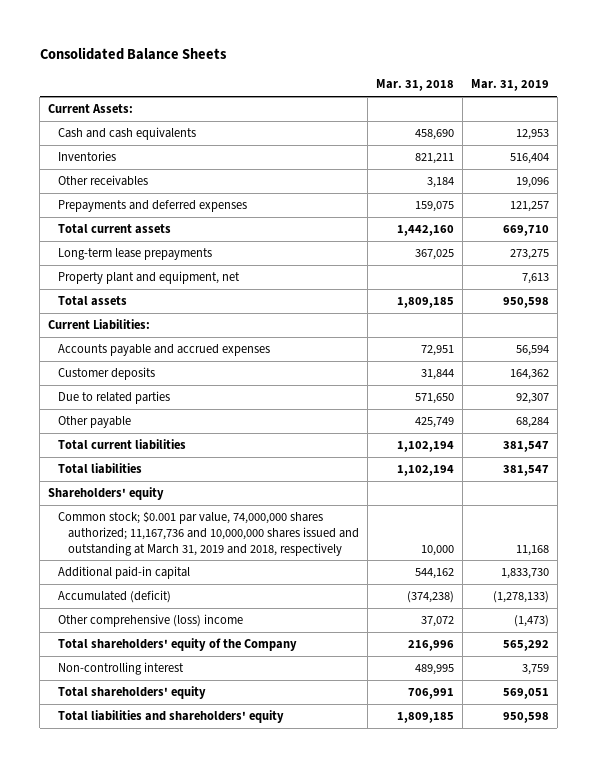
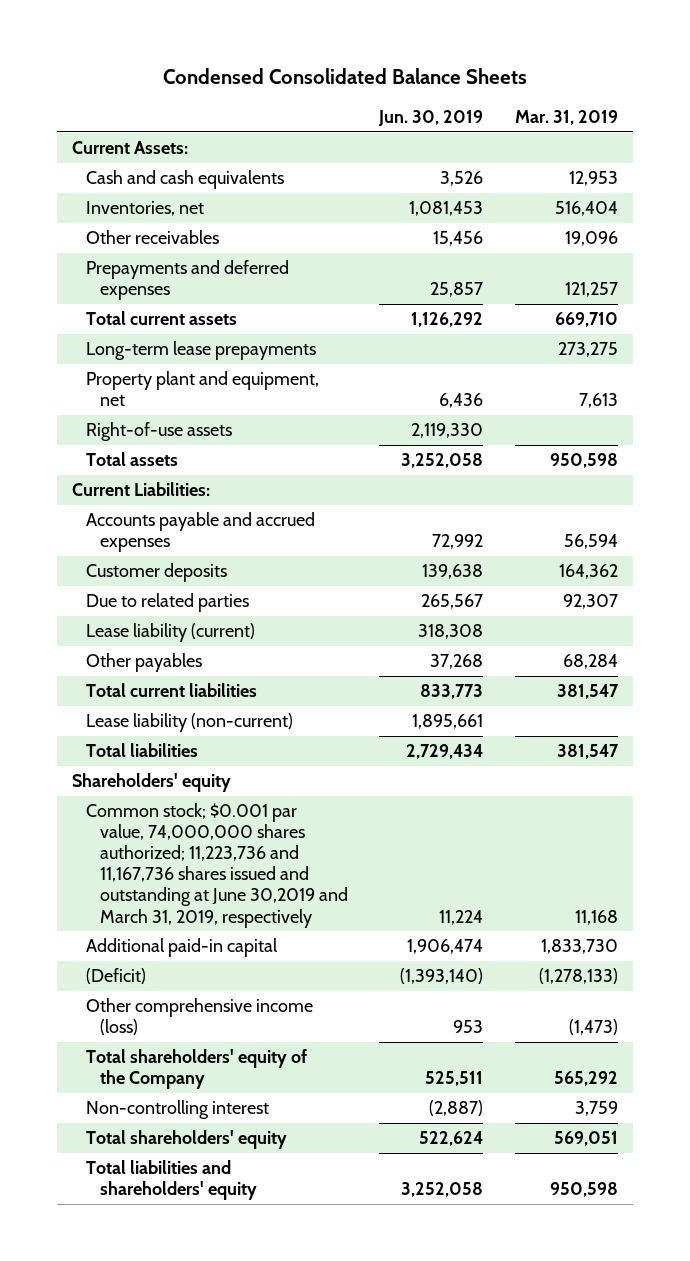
[39,47,227,61] Consolidated Balance Sheets -> [162,68,527,85] Condensed Consolidated Balance Sheets
[376,79,455,92] Mar. 31, 2018 -> none
none -> [378,110,484,127] Jun. 30, 2019
[58,151,117,162] Inventories -> [86,201,205,217] Inventories, net
none -> [86,422,233,442] Right-of-use assets
none -> [86,623,256,643] Lease liability (current)
[58,416,132,429] Other payable -> [86,653,203,673] Other payables
none -> [86,713,294,733] Lease liability (non-current)
[58,511,360,556] Common stock; $0.001 par value, 74,000,000 shares authorized; 11,167,736 and 10,000,000 shares issued and outstanding at March 31, 2019 and 2018, respectively -> [86,803,349,928] Common stock; $0.001 par value, 74,000,000 shares authorized; 11,223,736 and 11,167,736 shares issued and outstanding at June 30,2019 and March 31, 2019, respectively
[58,590,172,604] Accumulated (deficit) -> [86,968,147,985] (Deficit)
[58,614,244,628] Other comprehensive (loss) income -> [86,998,314,1036] Other comprehensive income (loss)

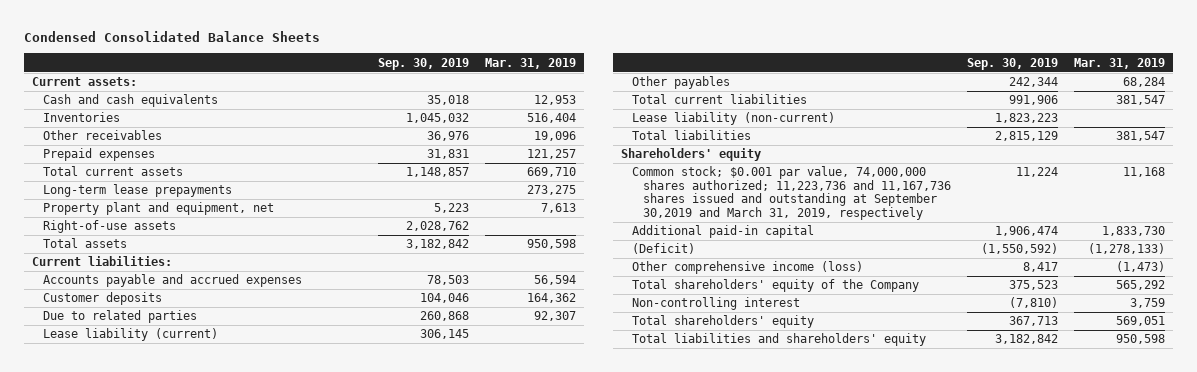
[378,110,484,127] Jun. 30, 2019 -> none
none -> [378,57,470,70] Sep. 30, 2019
[72,141,189,155] Current Assets: -> [32,77,138,87] Current assets:
[86,201,205,217] Inventories, net -> [43,112,121,123] Inventories
[86,260,290,301] Prepayments and deferred expenses -> [43,148,156,162] Prepaid expenses
[72,482,211,497] Current Liabilities: -> [32,256,173,267] Current liabilities:
[86,803,349,928] Common stock; $0.001 par value, 74,000,000 shares authorized; 11,223,736 and 11,167,736 shares issued and outstanding at June 30,2019 and March 31, 2019, respectively -> [631,166,951,220] Common stock; $0.001 par value, 74,000,000 shares authorized; 11,223,736 and 11,167,736 shares issued and outstanding at September 30,2019 and March 31, 2019, respectively

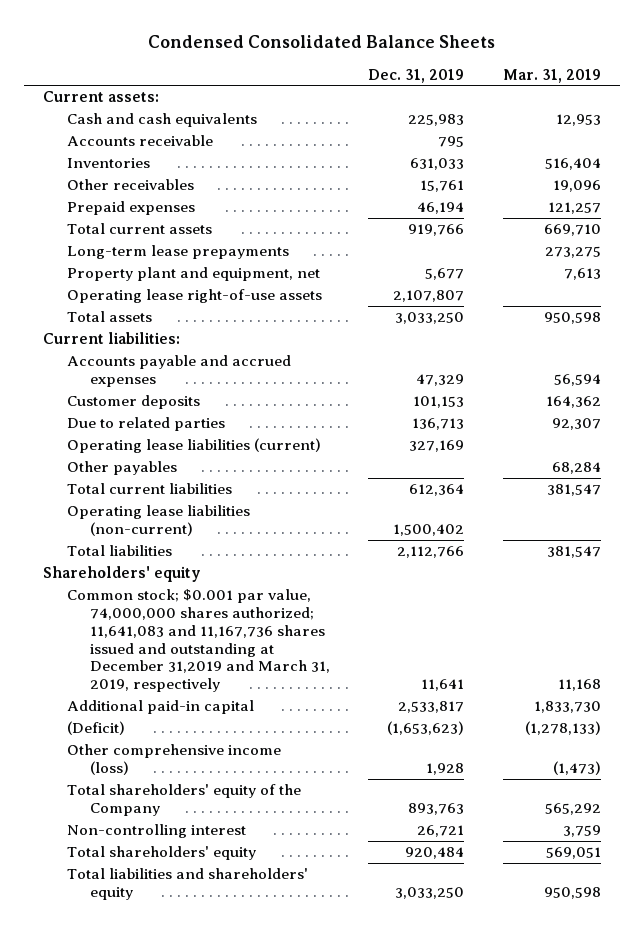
[378,57,470,70] Sep. 30, 2019 -> none
none -> [368,68,465,83] Dec. 31, 2019
none -> [66,135,213,147] Accounts receivable
[43,220,177,234] Right-of-use assets -> [66,289,322,304] Operating lease right-of-use assets
[43,328,219,342] Lease liability (current) -> [66,438,321,454] Operating lease liabilities (current)
[631,112,835,126] Lease liability (non-current) -> [66,505,250,537] Operating lease liabilities (non-current)
[631,166,951,220] Common stock; $0.001 par value, 74,000,000 shares authorized; 11,223,736 and 11,167,736 shares issued and outstanding at September 30,2019 and March 31, 2019, respectively -> [66,589,331,692] Common stock; $0.001 par value, 74,000,000 shares authorized; 11,641,083 and 11,167,736 shares issued and outstanding at December 31,2019 and March 31, 2019, respectively

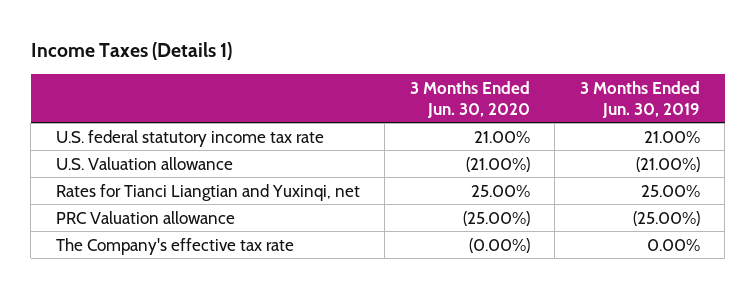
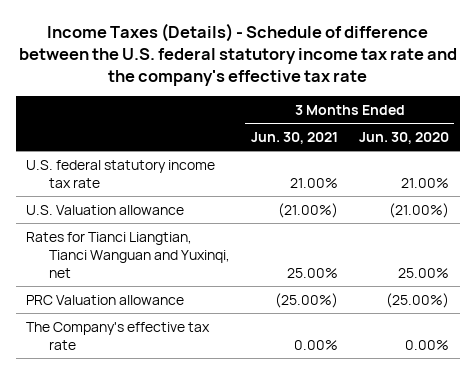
[30,42,232,61] Income Taxes (Details 1) -> [18,22,457,86] Income Taxes (Details) - Schedule of difference between the U.S. federal statutory income tax rate and the company's effective tax rate
[579,81,700,118] 3 Months Ended Jun. 30, 2019 -> none
none -> [250,131,338,144] Jun. 30, 2021
[55,183,360,201] Rates for Tianci Liangtian and Yuxinqi, net -> [26,231,230,278] Rates for Tianci Liangtian, Tianci Wanguan and Yuxinqi, net
[468,237,530,253] (0.00%) -> [404,339,449,350] 0.00%

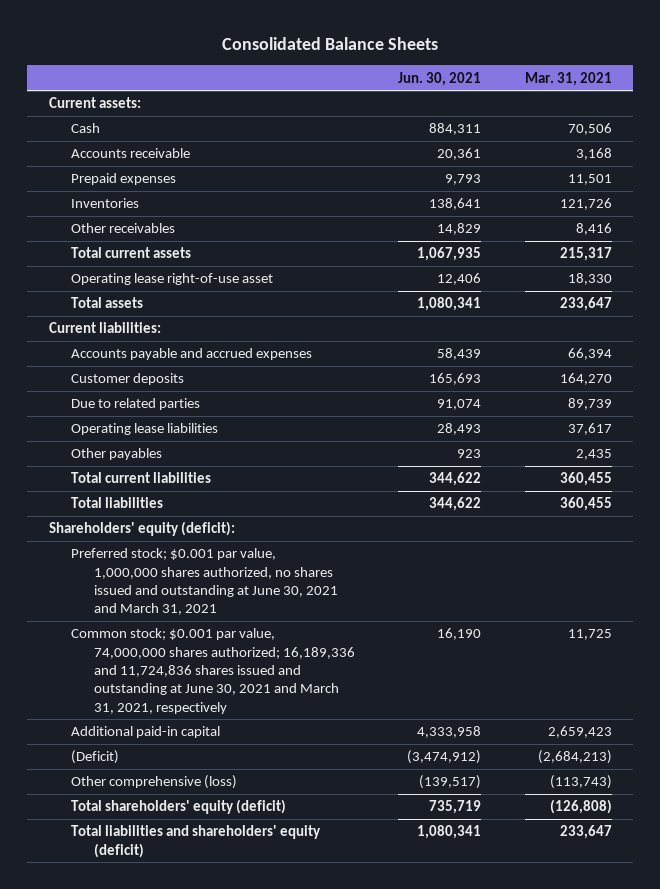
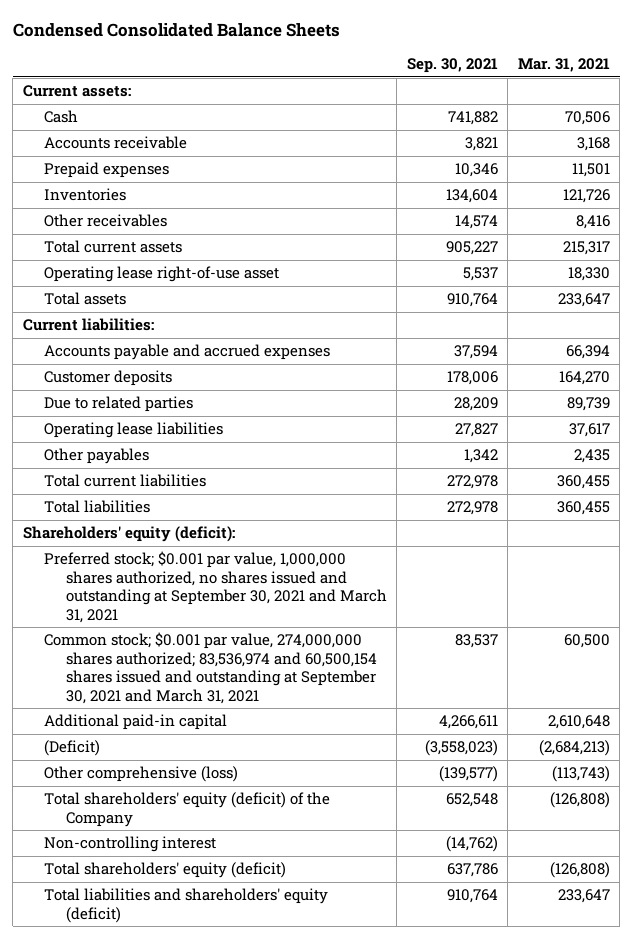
[222,37,439,51] Consolidated Balance Sheets -> [12,22,340,37] Condensed Consolidated Balance Sheets
[398,71,482,86] Jun. 30, 2021 -> none
none -> [406,58,498,74] Sep. 30, 2021
[71,548,339,616] Preferred stock; $0.001 par value, 1,000,000 shares authorized, no shares issued and outstanding at June 30, 2021 and March 31, 2021 -> [44,551,387,623] Preferred stock; $0.001 par value, 1,000,000 shares authorized, no shares issued and outstanding at September 30, 2021 and March 31, 2021
[71,628,356,714] Common stock; $0.001 par value, 74,000,000 shares authorized; 16,189,336 and 11,724,836 shares issued and outstanding at June 30, 2021 and March 31, 2021, respectively -> [44,632,377,704] Common stock; $0.001 par value, 274,000,000 shares authorized; 83,536,974 and 60,500,154 shares issued and outstanding at September 30, 2021 and March 31, 2021
[567,629,612,641] 11,725 -> [563,634,610,649] 60,500
[547,726,612,739] 2,659,423 -> [547,715,610,730] 2,610,648
none -> [44,792,331,827] Total shareholders' equity (deficit) of the Company
none -> [44,836,217,853] Non-controlling interest

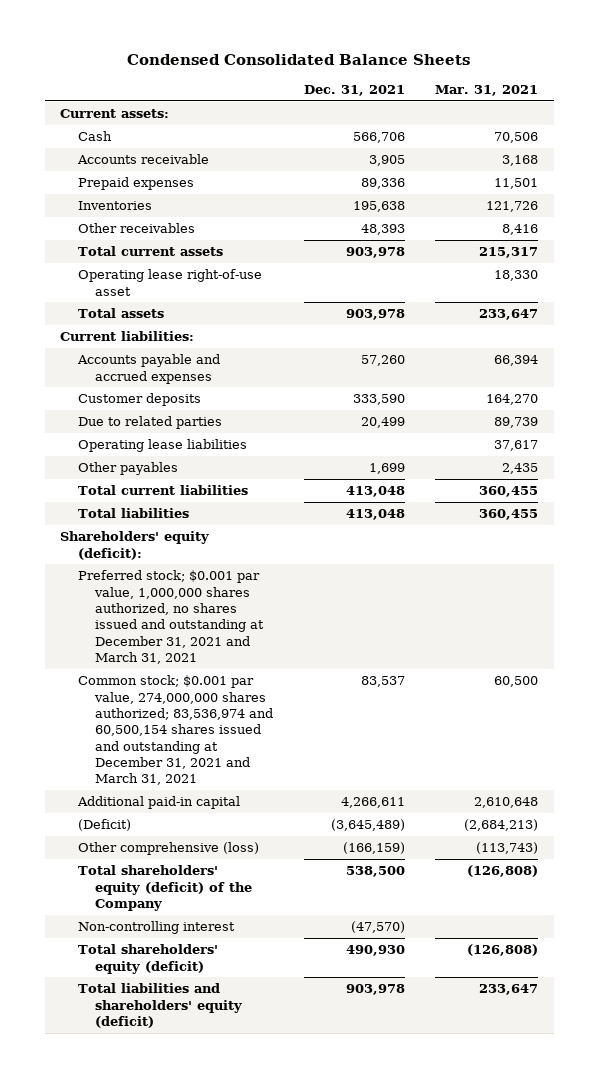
[406,58,498,74] Sep. 30, 2021 -> none
none -> [303,84,405,96] Dec. 31, 2021
[44,551,387,623] Preferred stock; $0.001 par value, 1,000,000 shares authorized, no shares issued and outstanding at September 30, 2021 and March 31, 2021 -> [77,570,265,665] Preferred stock; $0.001 par value, 1,000,000 shares authorized, no shares issued and outstanding at December 31, 2021 and March 31, 2021
[44,632,377,704] Common stock; $0.001 par value, 274,000,000 shares authorized; 83,536,974 and 60,500,154 shares issued and outstanding at September 30, 2021 and March 31, 2021 -> [77,675,274,786] Common stock; $0.001 par value, 274,000,000 shares authorized; 83,536,974 and 60,500,154 shares issued and outstanding at December 31, 2021 and March 31, 2021

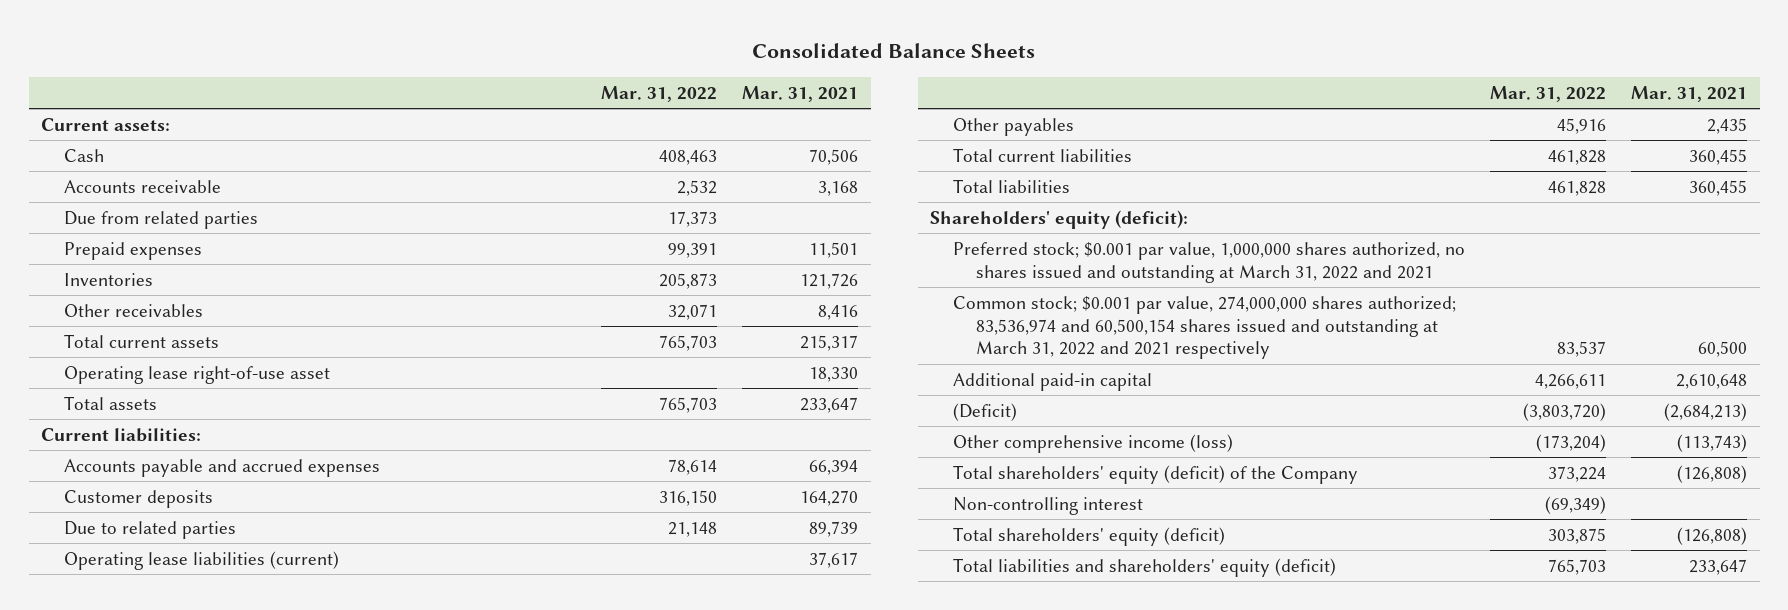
[127,53,471,65] Condensed Consolidated Balance Sheets -> [752,43,1036,59] Consolidated Balance Sheets
[303,84,405,96] Dec. 31, 2021 -> none
none -> [601,85,718,102] Mar. 31, 2022
none -> [64,210,259,229] Due from related parties
[77,439,247,453] Operating lease liabilities -> [64,550,340,570] Operating lease liabilities (current)
[77,570,265,665] Preferred stock; $0.001 par value, 1,000,000 shares authorized, no shares issued and outstanding at December 31, 2021 and March 31, 2021 -> [953,241,1466,283] Preferred stock; $0.001 par value, 1,000,000 shares authorized, no shares issued and outstanding at March 31, 2022 and 2021
[77,675,274,786] Common stock; $0.001 par value, 274,000,000 shares authorized; 83,536,974 and 60,500,154 shares issued and outstanding at December 31, 2021 and March 31, 2021 -> [953,295,1457,360] Common stock; $0.001 par value, 274,000,000 shares authorized; 83,536,974 and 60,500,154 shares issued and outstanding at March 31, 2022 and 2021 respectively
[77,842,259,856] Other comprehensive (loss) -> [953,433,1234,453] Other comprehensive income (loss)

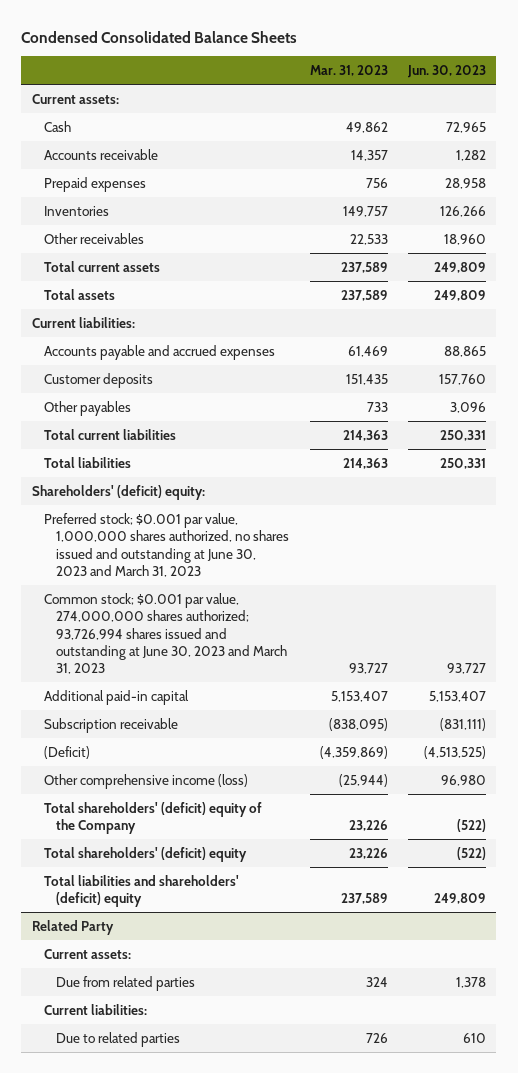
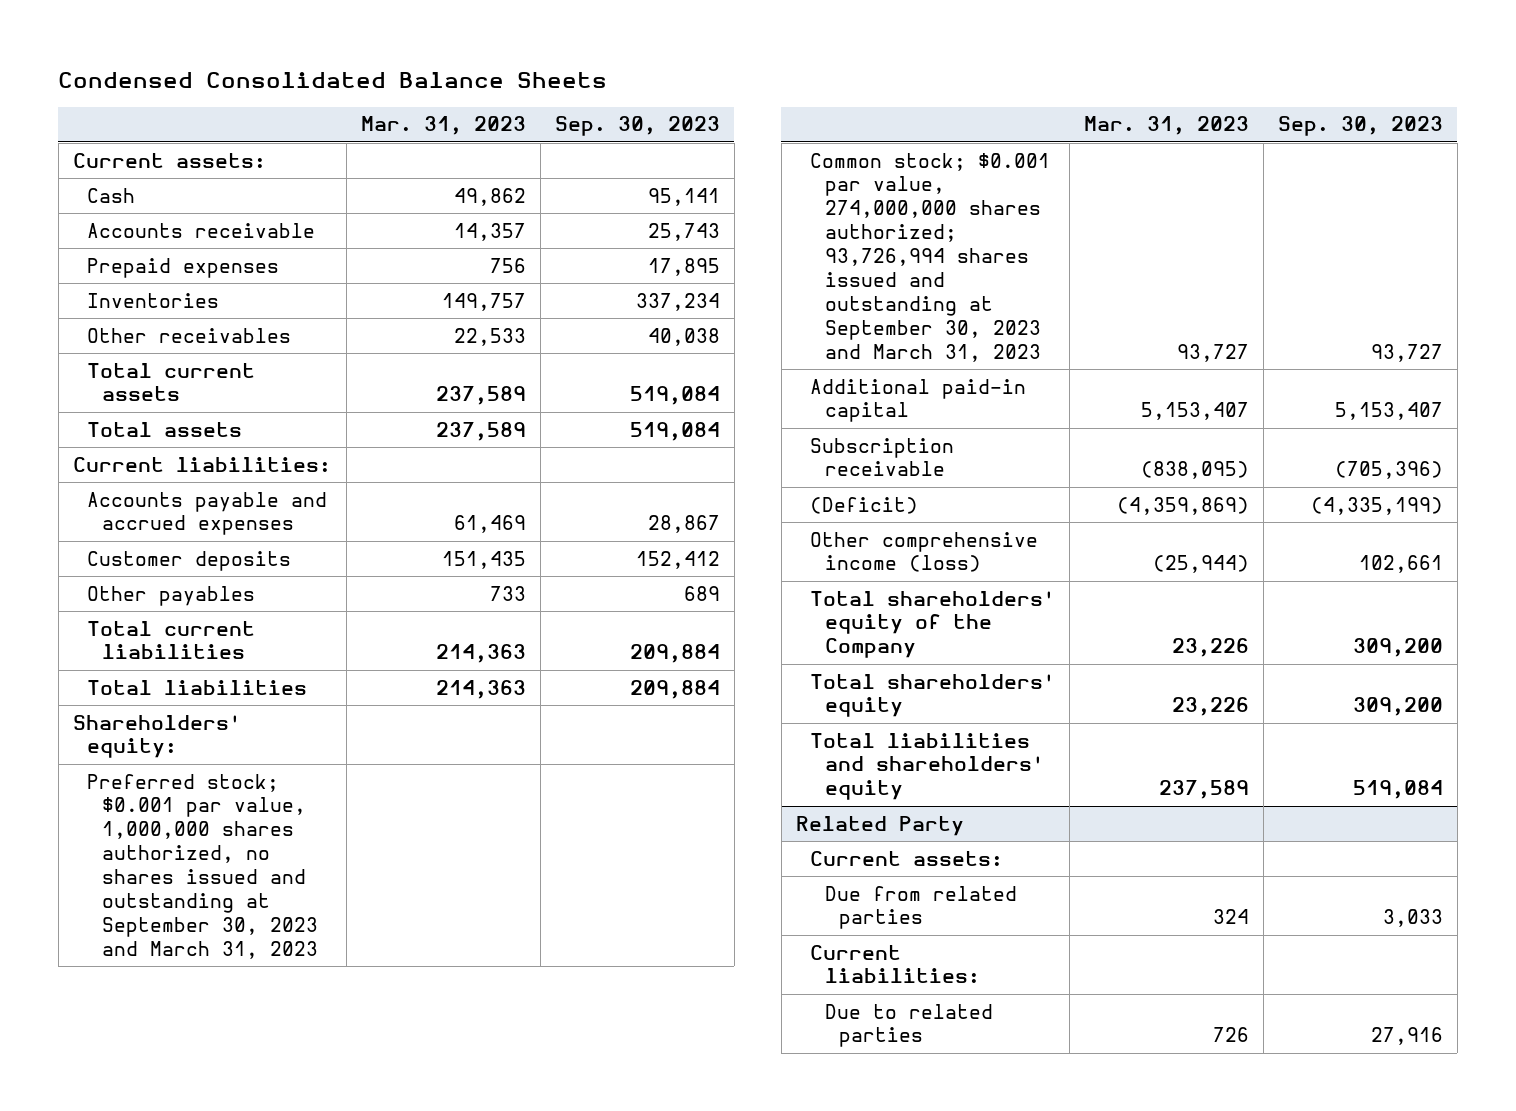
[407,64,487,78] Jun. 30, 2023 -> none
none -> [554,116,720,137] Sep. 30, 2023
[31,484,205,500] Shareholders' (deficit) equity: -> [72,714,241,759] Shareholders' equity:
[43,512,290,577] Preferred stock; $0.001 par value, 1,000,000 shares authorized, no shares issued and outstanding at June 30, 2023 and March 31, 2023 -> [87,773,318,959] Preferred stock; $0.001 par value, 1,000,000 shares authorized, no shares issued and outstanding at September 30, 2023 and March 31, 2023
[43,592,288,675] Common stock; $0.001 par value, 274,000,000 shares authorized; 93,726,994 shares issued and outstanding at June 30, 2023 and March 31, 2023 -> [810,152,1051,362] Common stock; $0.001 par value, 274,000,000 shares authorized; 93,726,994 shares issued and outstanding at September 30, 2023 and March 31, 2023
[43,801,262,835] Total shareholders' (deficit) equity of the Company -> [810,590,1056,659] Total shareholders' equity of the Company
[43,846,247,862] Total shareholders' (deficit) equity -> [810,673,1056,718] Total shareholders' equity
[43,874,239,908] Total liabilities and shareholders' (deficit) equity -> [810,732,1044,801] Total liabilities and shareholders' equity

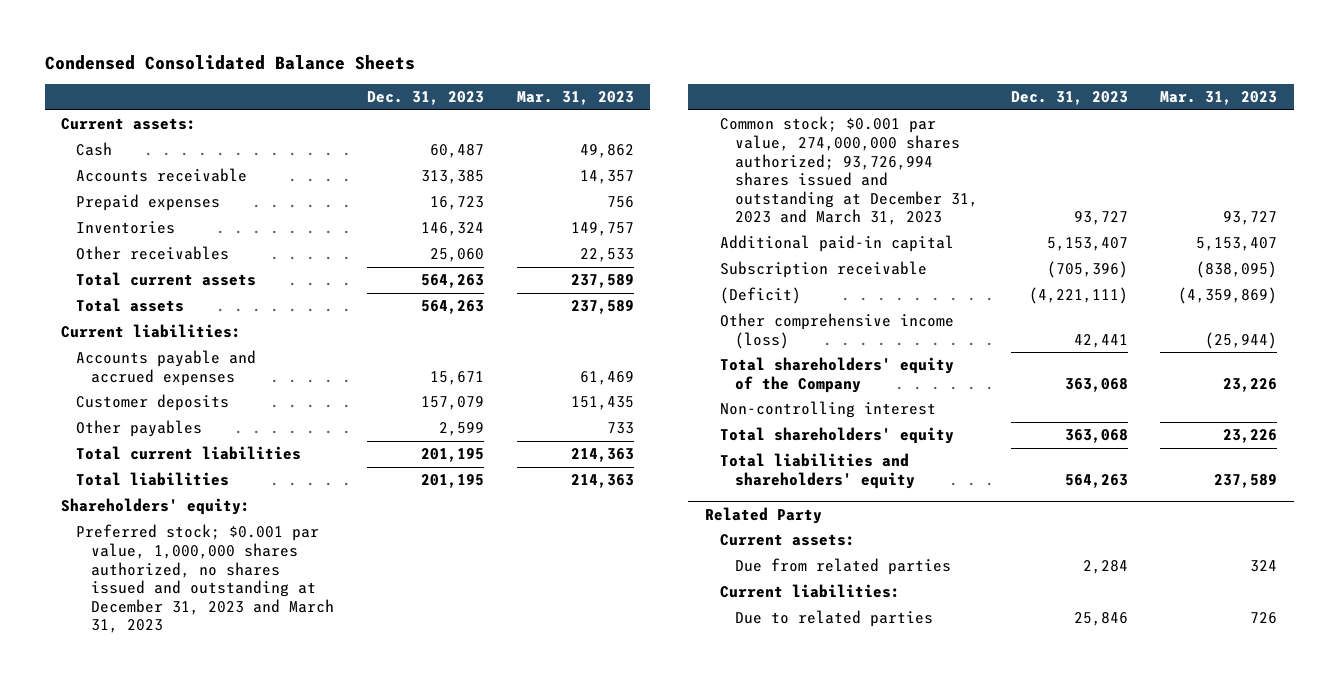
[554,116,720,137] Sep. 30, 2023 -> none
none -> [366,91,484,106] Dec. 31, 2023
[87,773,318,959] Preferred stock; $0.001 par value, 1,000,000 shares authorized, no shares issued and outstanding at September 30, 2023 and March 31, 2023 -> [76,524,335,634] Preferred stock; $0.001 par value, 1,000,000 shares authorized, no shares issued and outstanding at December 31, 2023 and March 31, 2023
[810,152,1051,362] Common stock; $0.001 par value, 274,000,000 shares authorized; 93,726,994 shares issued and outstanding at September 30, 2023 and March 31, 2023 -> [719,116,978,226] Common stock; $0.001 par value, 274,000,000 shares authorized; 93,726,994 shares issued and outstanding at December 31, 2023 and March 31, 2023
none -> [719,401,936,419] Non-controlling interest

